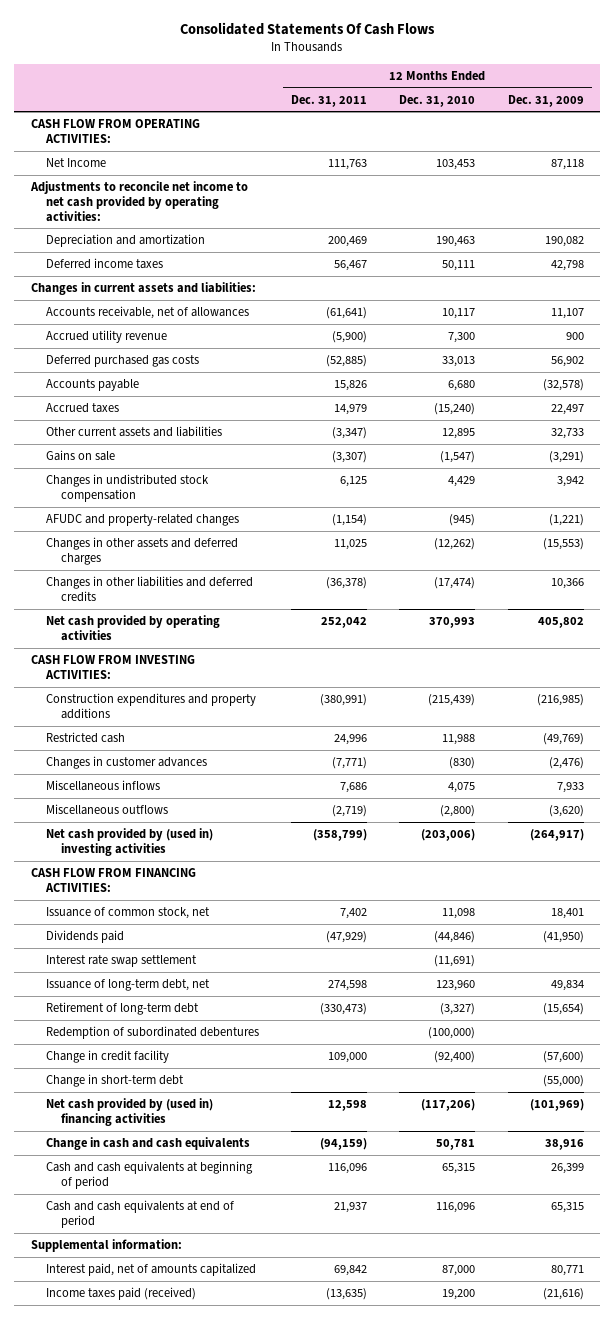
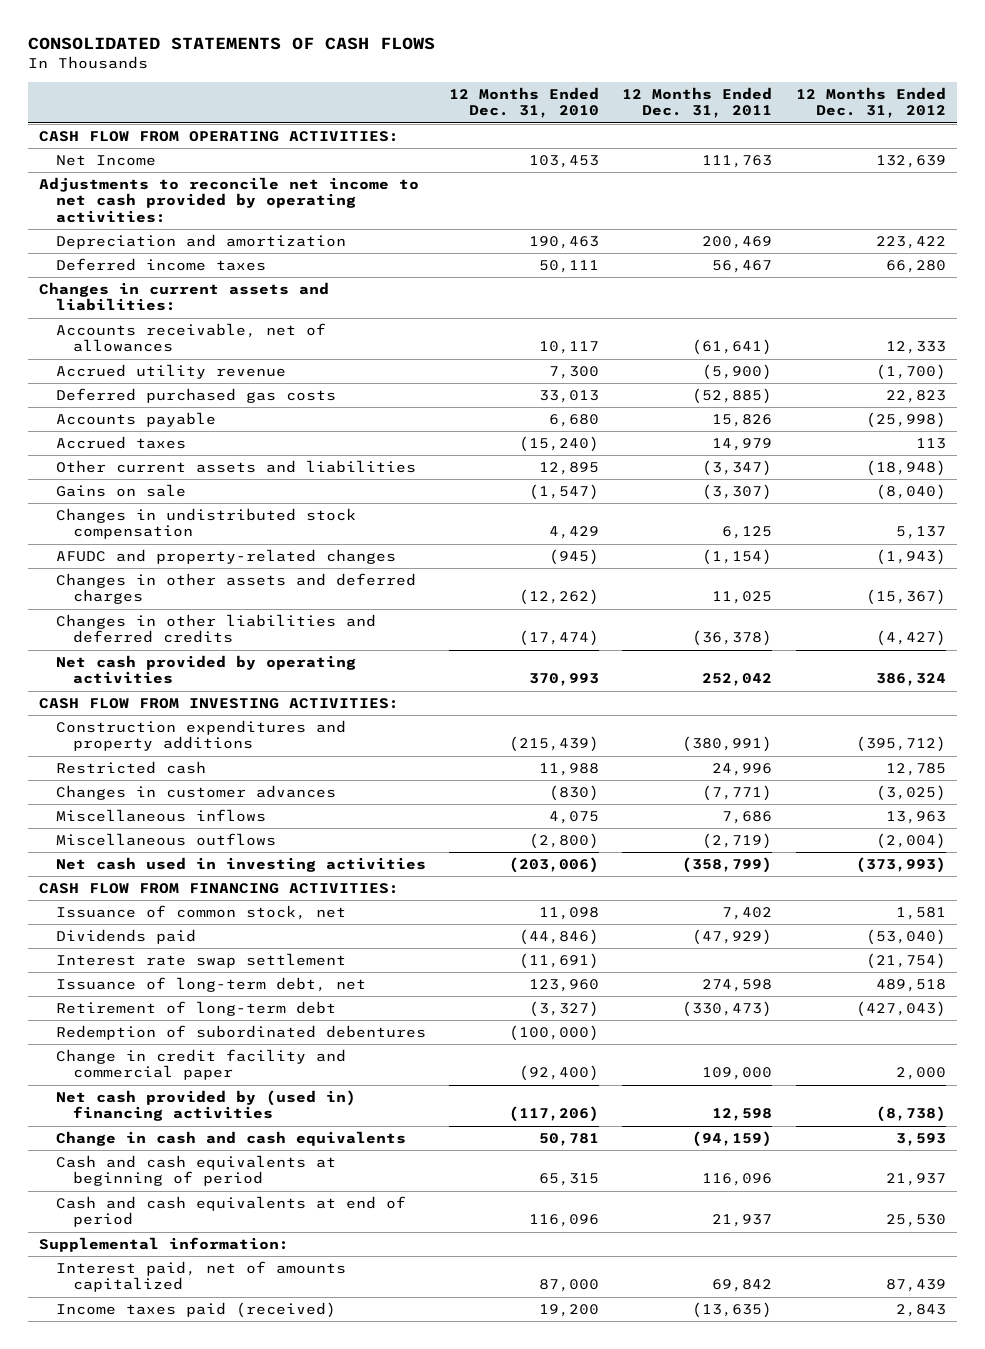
[180,21,436,35] Consolidated Statements Of Cash Flows -> [27,37,435,51] CONSOLIDATED STATEMENTS OF CASH FLOWS
[507,94,584,107] Dec. 31, 2009 -> none
none -> [795,87,946,119] 12 Months Ended Dec. 31, 2012
[45,828,213,856] Net cash provided by (used in) investing activities -> [56,857,427,873] Net cash used in investing activities
[45,1074,184,1088] Change in short-term debt -> none
[45,1050,169,1064] Change in credit facility -> [56,1049,347,1081] Change in credit facility and commercial paper

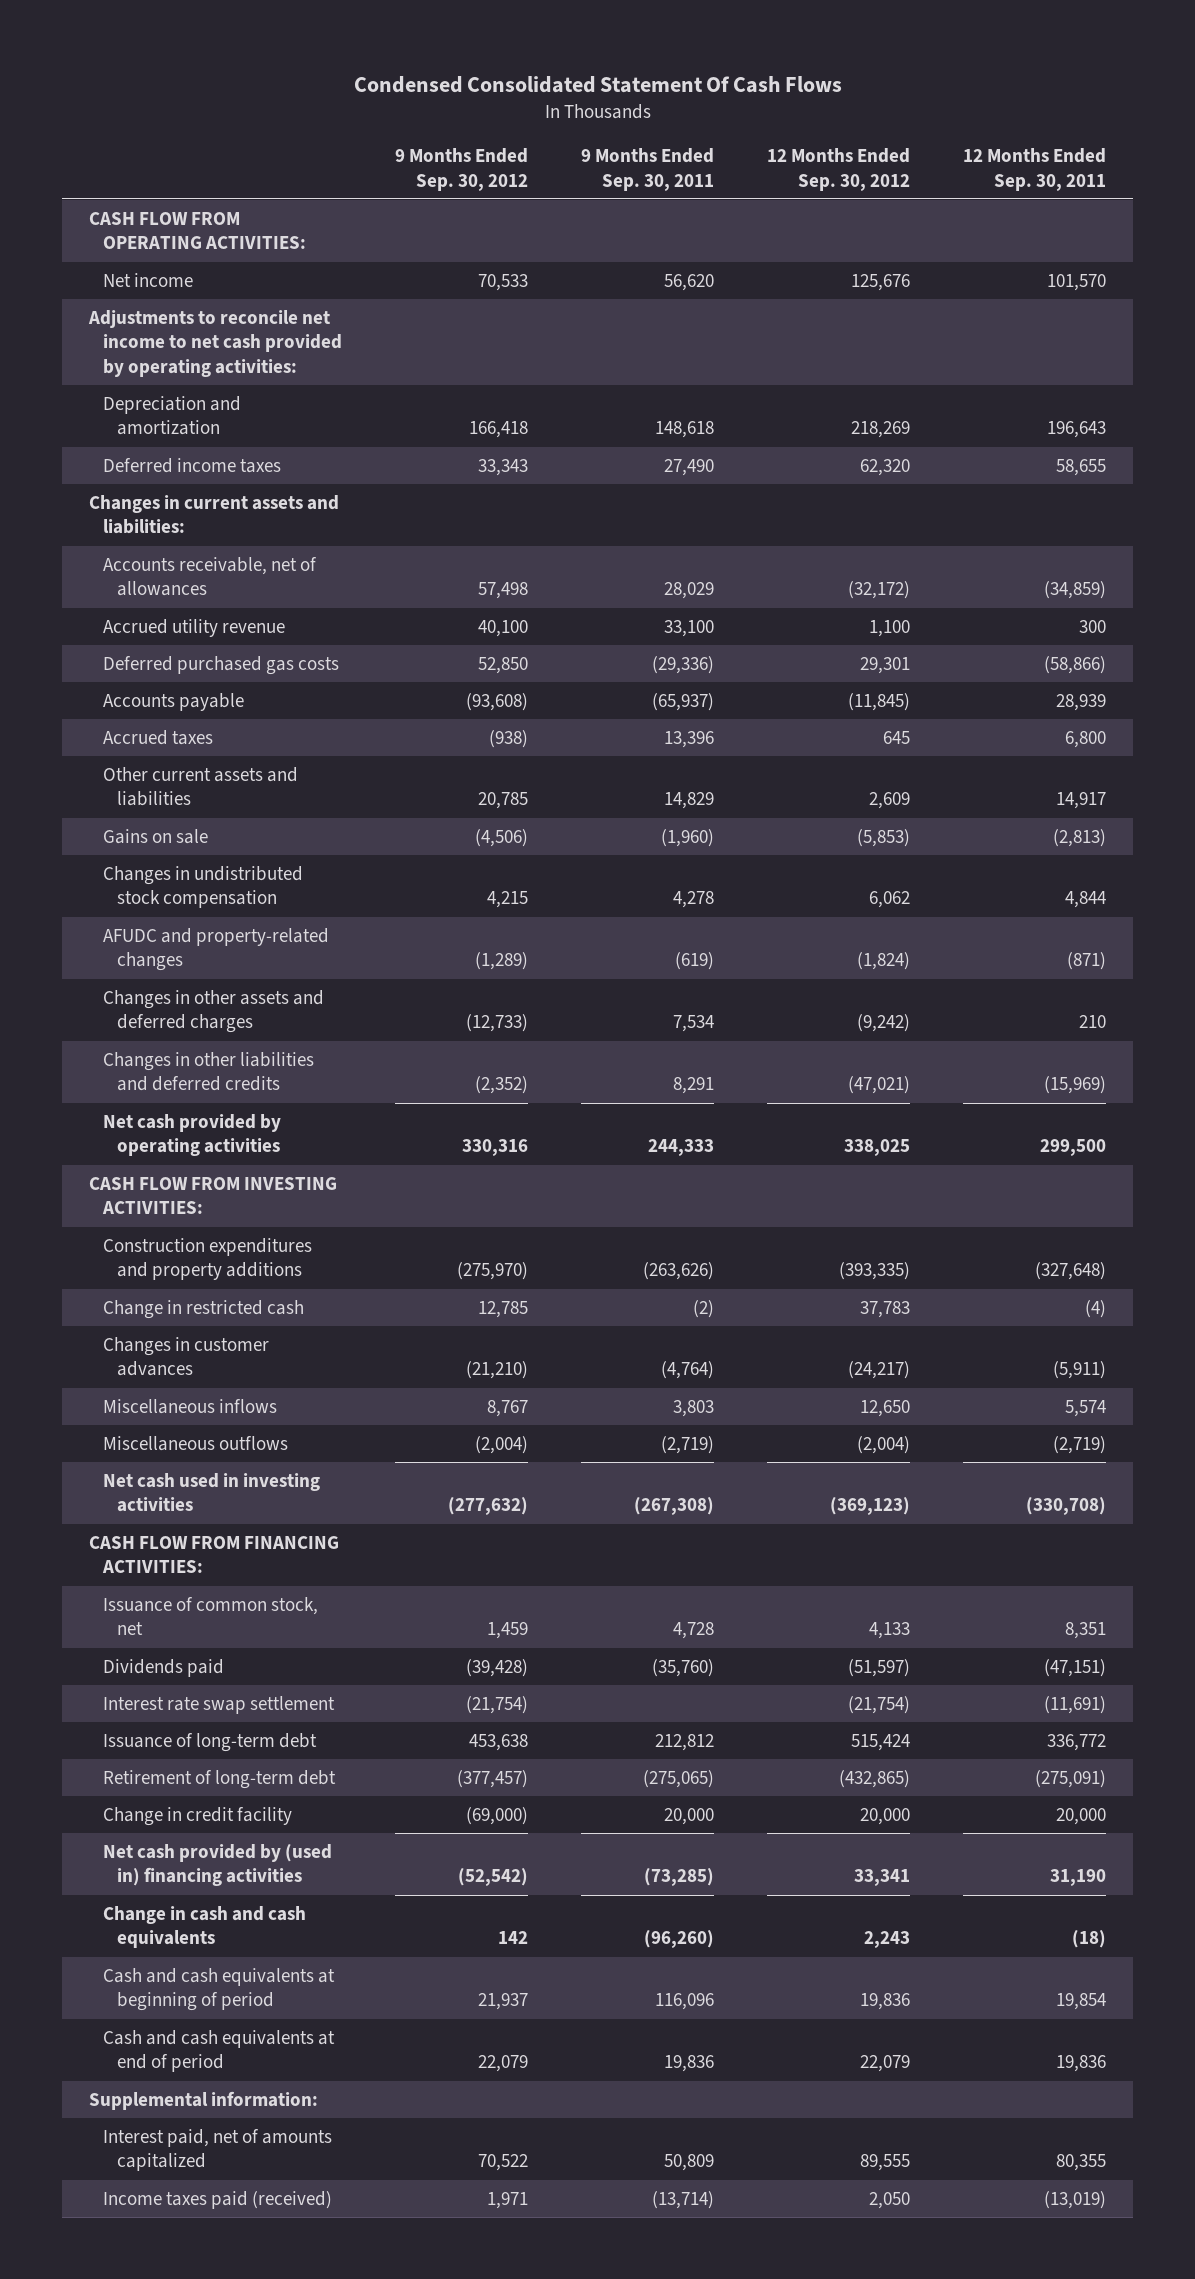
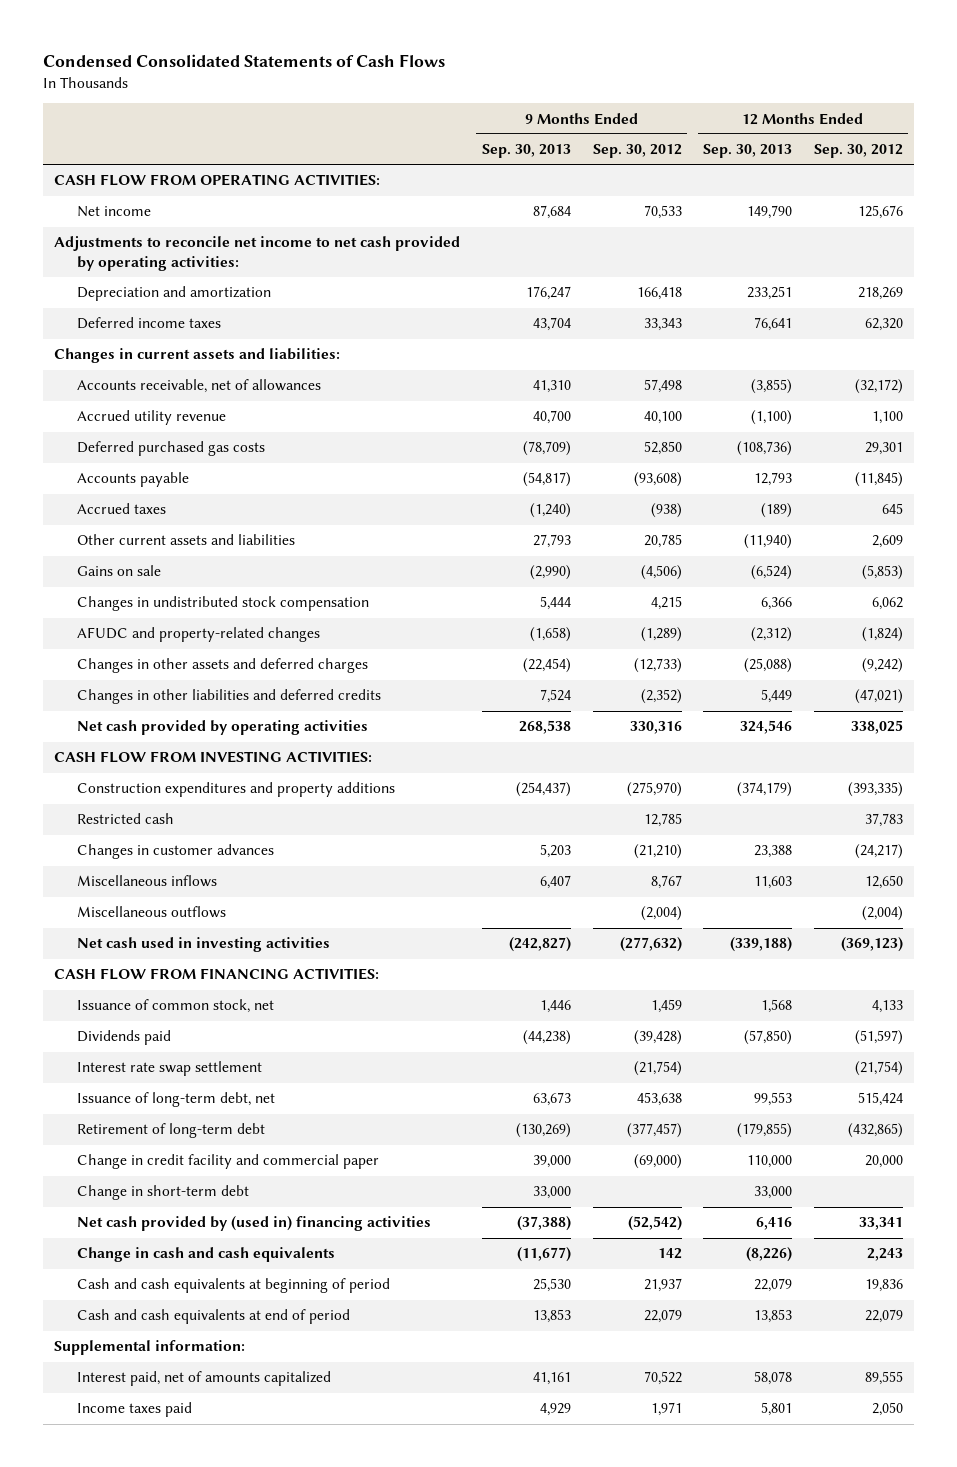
[353,76,842,94] Condensed Consolidated Statement Of Cash Flows -> [43,54,446,68] Condensed Consolidated Statements of Cash Flows
[581,148,715,191] 9 Months Ended Sep. 30, 2011 -> none
[963,148,1107,191] 12 Months Ended Sep. 30, 2011 -> none
none -> [481,144,571,159] Sep. 30, 2013
none -> [703,144,793,159] Sep. 30, 2013
[103,1299,305,1319] Change in restricted cash -> [77,813,175,825] Restricted cash
[103,1732,318,1752] Issuance of long-term debt -> [77,1092,276,1108] Issuance of long-term debt, net
[103,1806,293,1826] Change in credit facility -> [77,1154,380,1170] Change in credit facility and commercial paper
none -> [77,1185,250,1201] Change in short-term debt
[103,2190,333,2209] Income taxes paid (received) -> [77,1402,193,1418] Income taxes paid

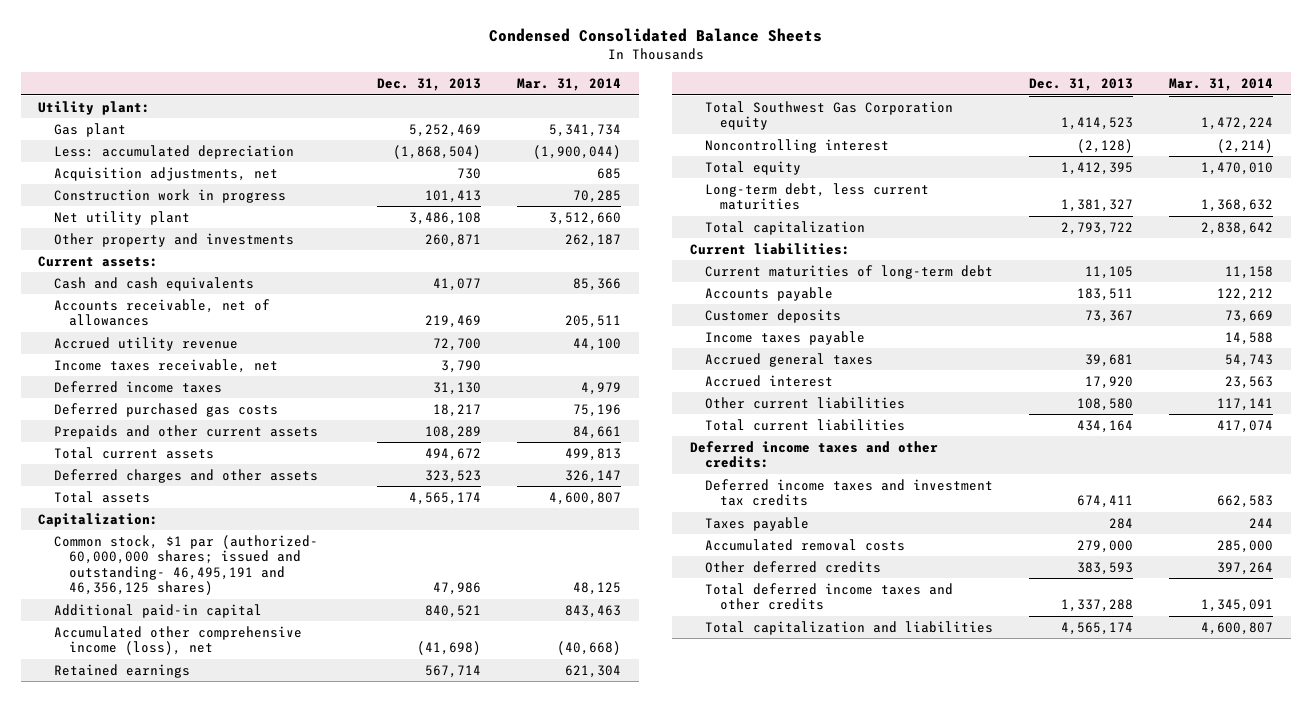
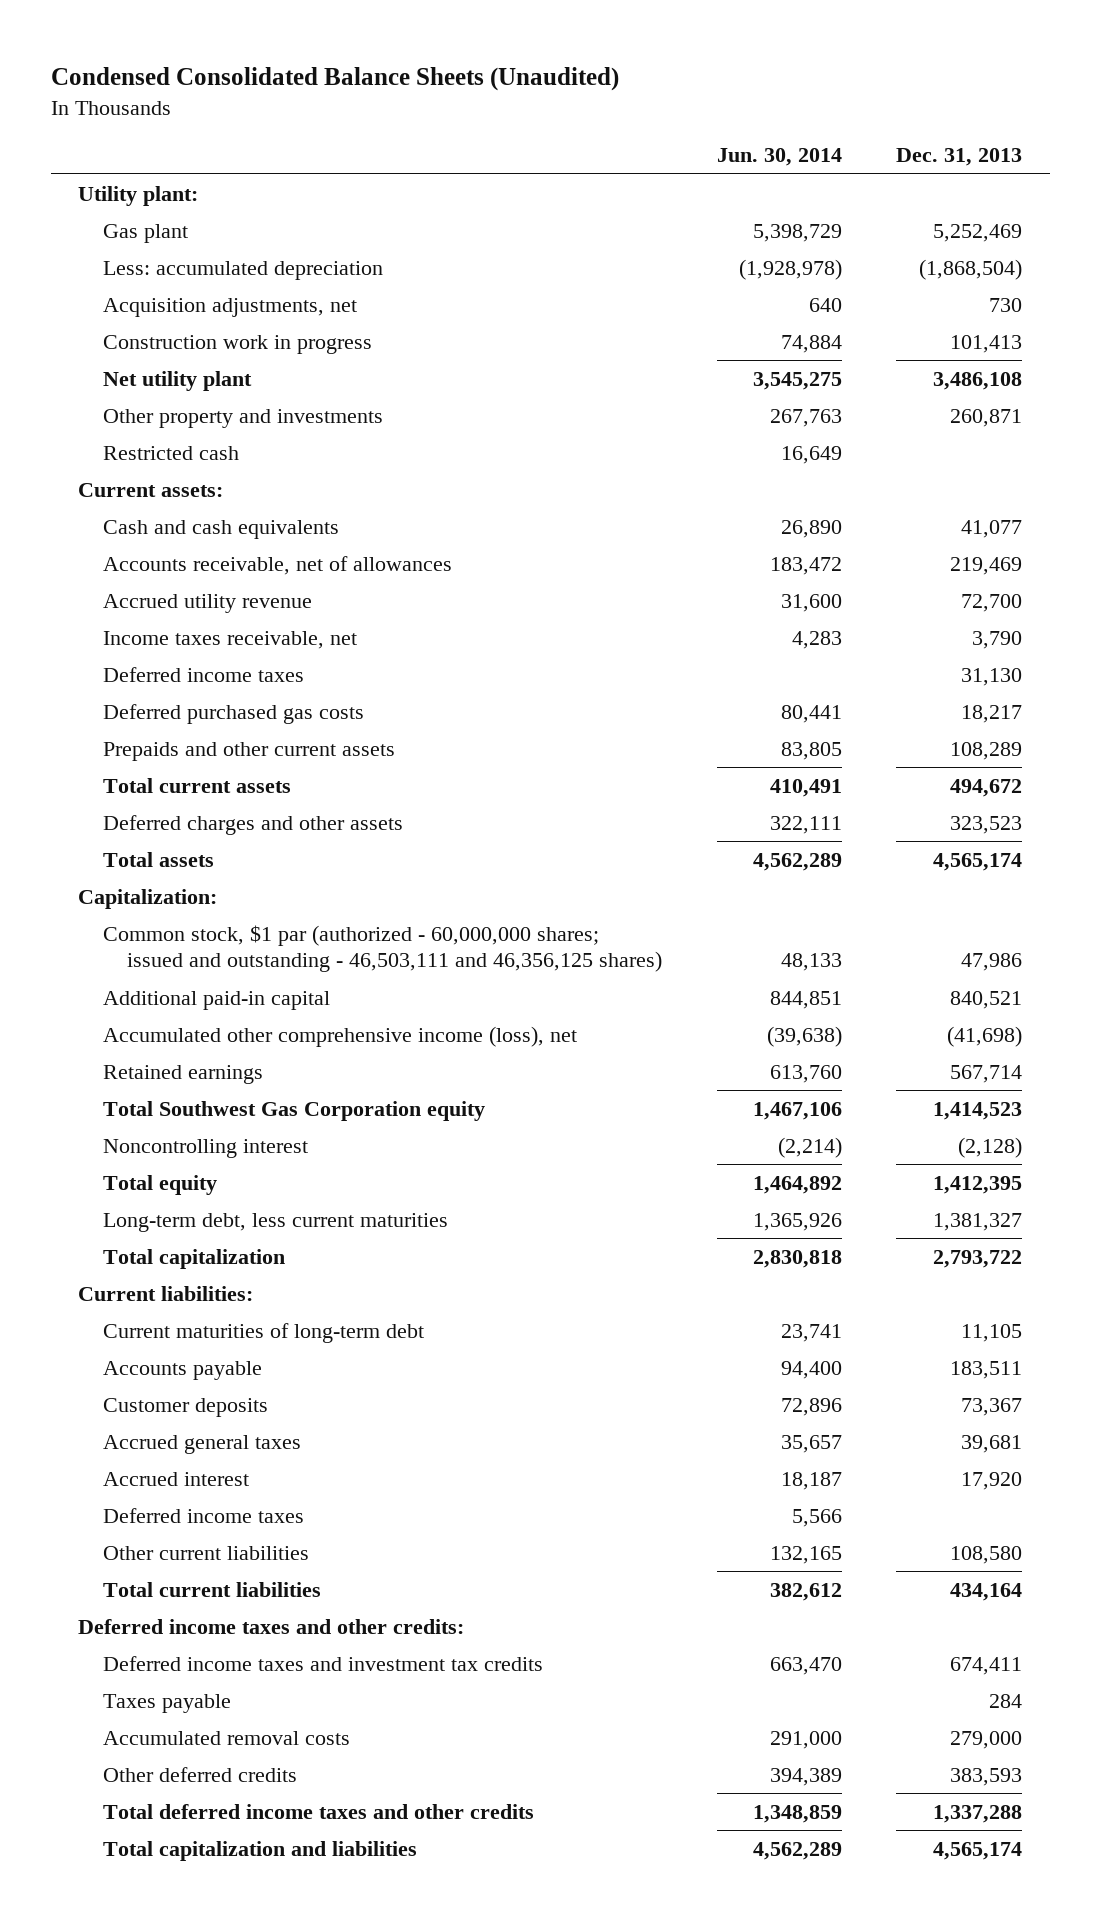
[488,28,822,43] Condensed Consolidated Balance Sheets -> [51,67,620,92] Condensed Consolidated Balance Sheets (Unaudited)
[517,78,622,92] Mar. 31, 2014 -> none
none -> [716,148,842,167] Jun. 30, 2014
none -> [102,445,239,460] Restricted cash
[53,534,318,596] Common stock, $1 par (authorized- 60,000,000 shares; issued and outstanding- 46,495,191 and 46,356,125 shares) -> [102,924,663,973] Common stock, $1 par (authorized - 60,000,000 shares; issued and outstanding - 46,503,111 and 46,356,125 shares)
[705,330,866,345] Income taxes payable -> none
none -> [102,1507,304,1523] Deferred income taxes

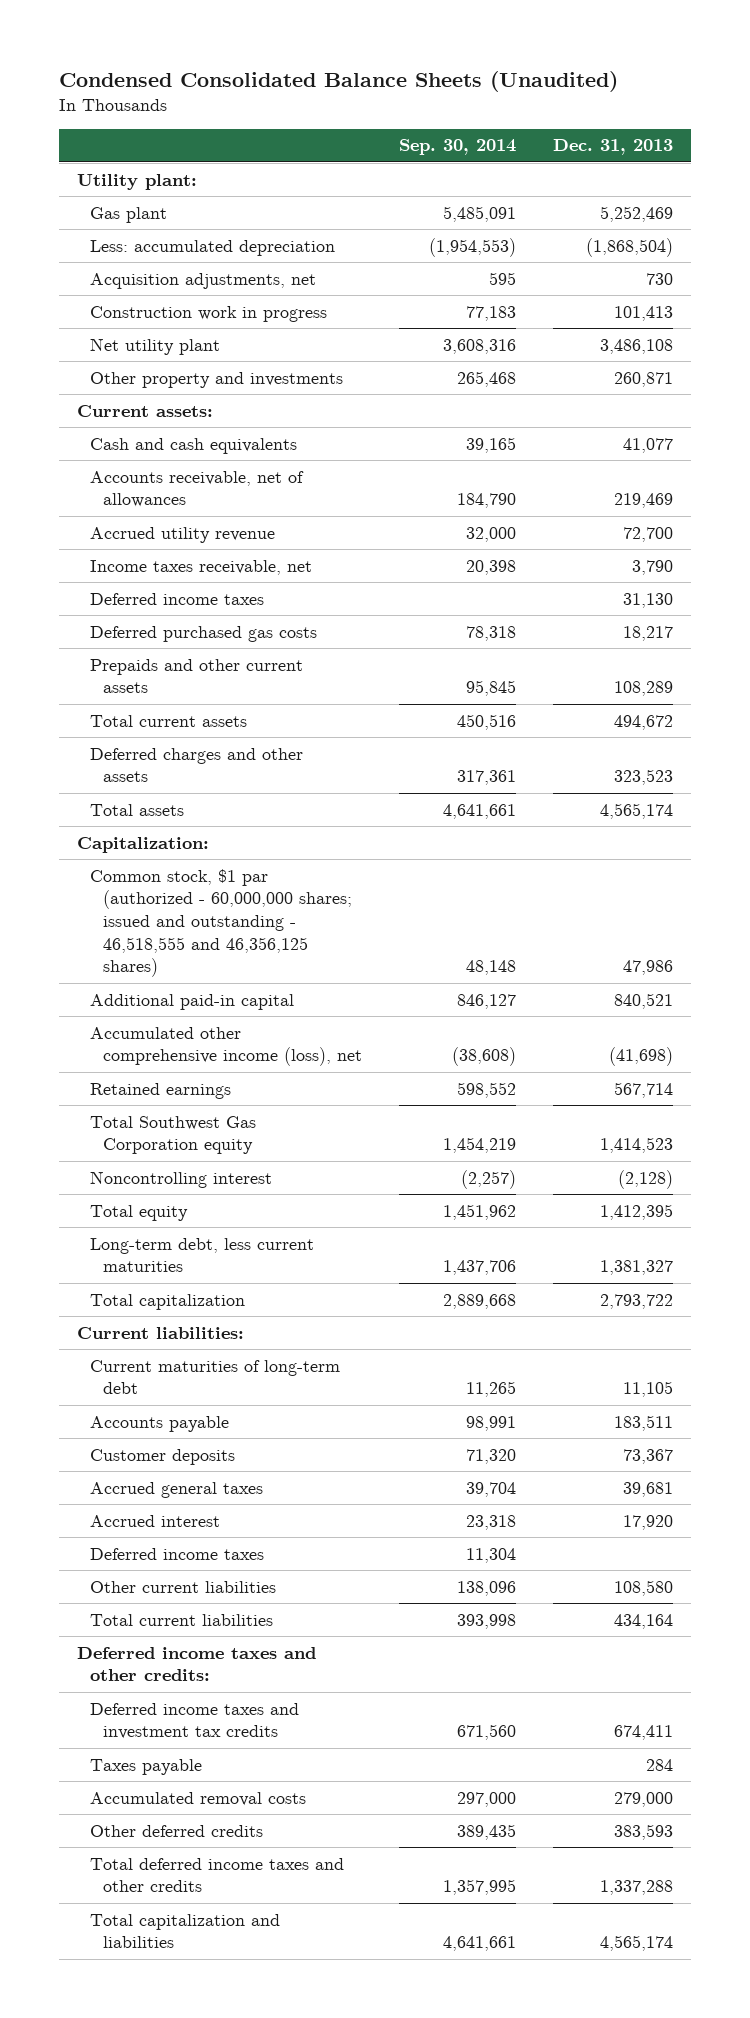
[716,148,842,167] Jun. 30, 2014 -> none
none -> [398,139,516,156] Sep. 30, 2014
[102,445,239,460] Restricted cash -> none
[102,924,663,973] Common stock, $1 par (authorized - 60,000,000 shares; issued and outstanding - 46,503,111 and 46,356,125 shares) -> [90,868,353,978] Common stock, $1 par (authorized - 60,000,000 shares; issued and outstanding - 46,518,555 and 46,356,125 shares)

